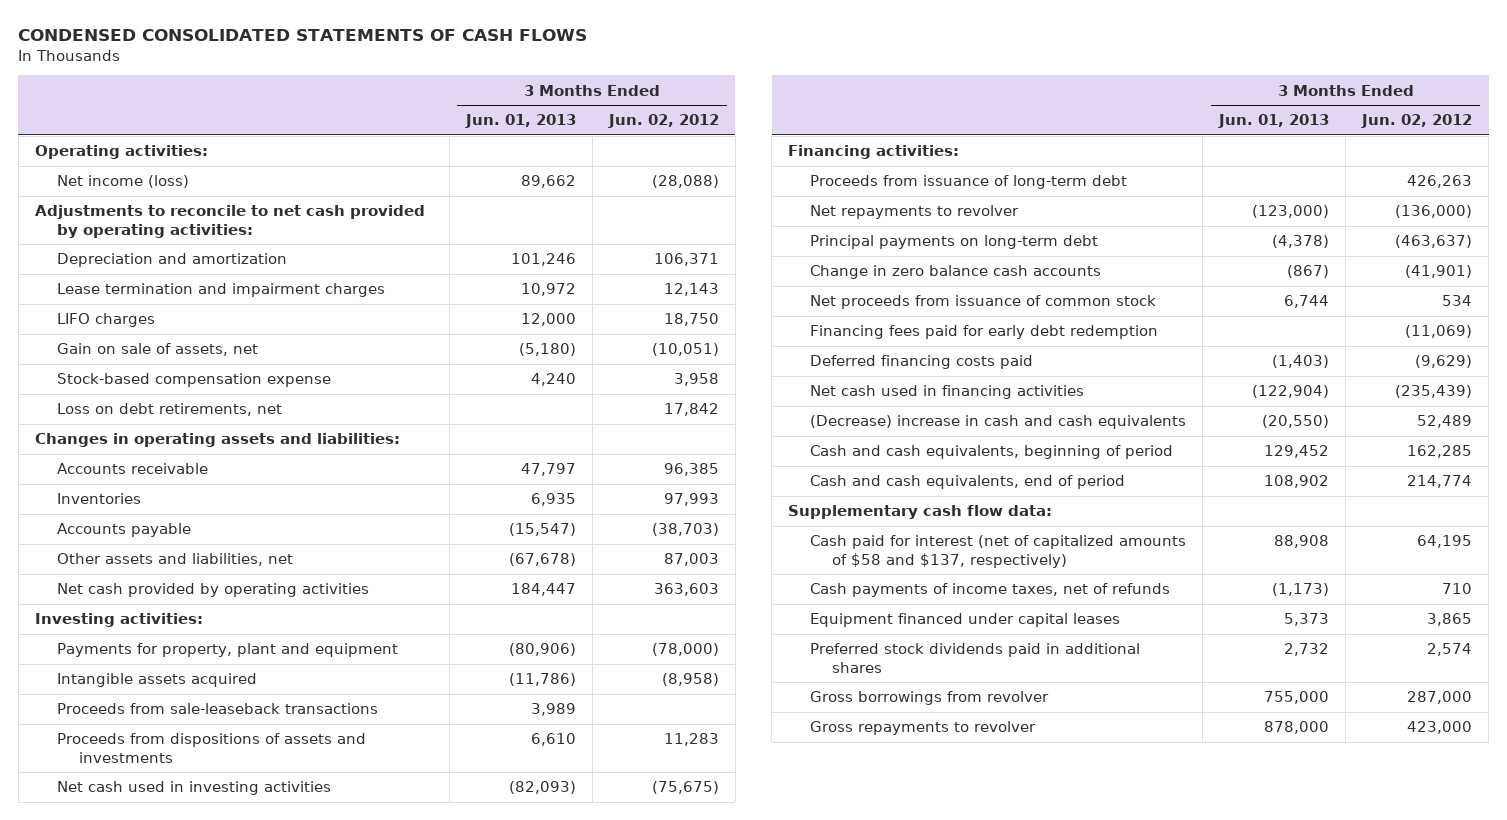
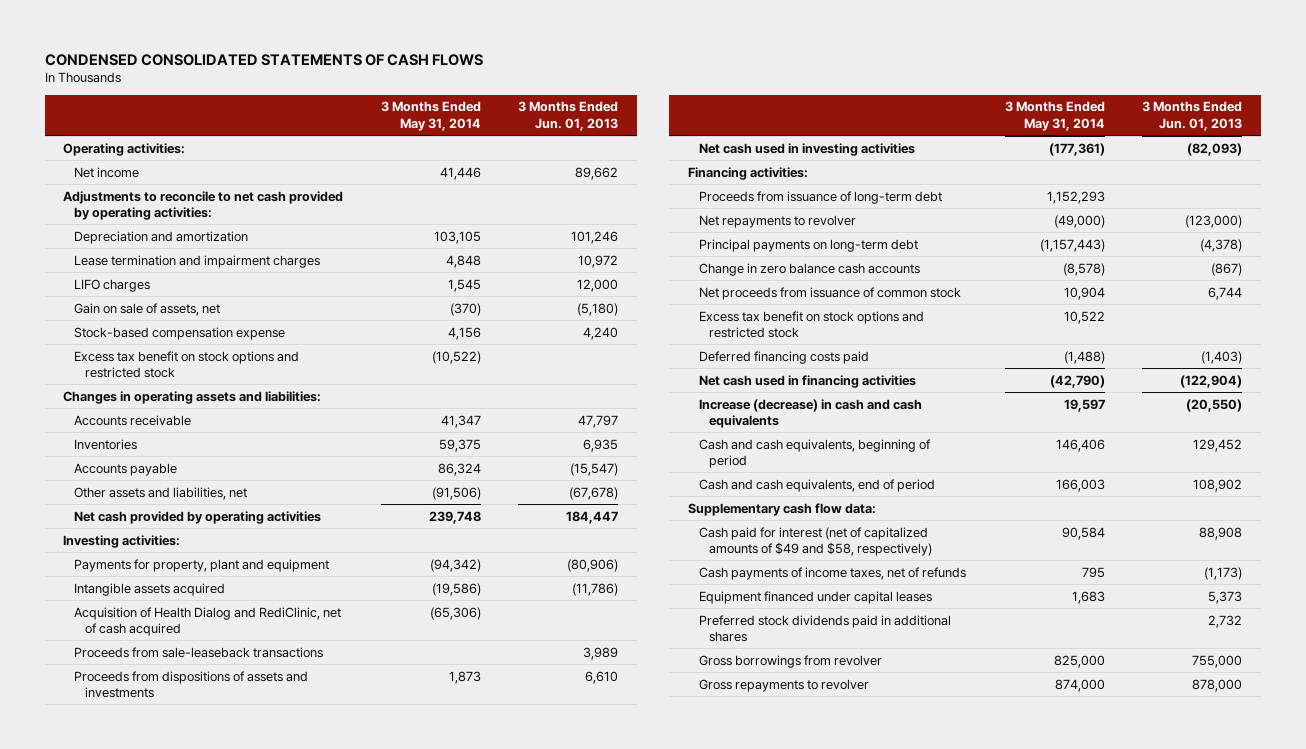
[607,114,719,129] Jun. 02, 2012 -> none
none -> [380,101,481,131] 3 Months Ended May 31, 2014
[56,175,189,189] Net income (loss) -> [74,166,140,178] Net income
[56,403,282,417] Loss on debt retirements, net -> none
none -> [74,350,300,378] Excess tax benefit on stock options and restricted stock
none -> [74,606,342,636] Acquisition of Health Dialog and RediClinic, net of cash acquired
[810,325,1159,340] Financing fees paid for early debt redemption -> none
none -> [698,310,924,338] Excess tax benefit on stock options and restricted stock
[810,415,1187,430] (Decrease) increase in cash and cash equivalents -> [698,398,922,428] Increase (decrease) in cash and cash equivalents
[810,535,1187,568] Cash paid for interest (net of capitalized amounts of $58 and $137, respectively) -> [698,526,933,556] Cash paid for interest (net of capitalized amounts of $49 and $58, respectively)

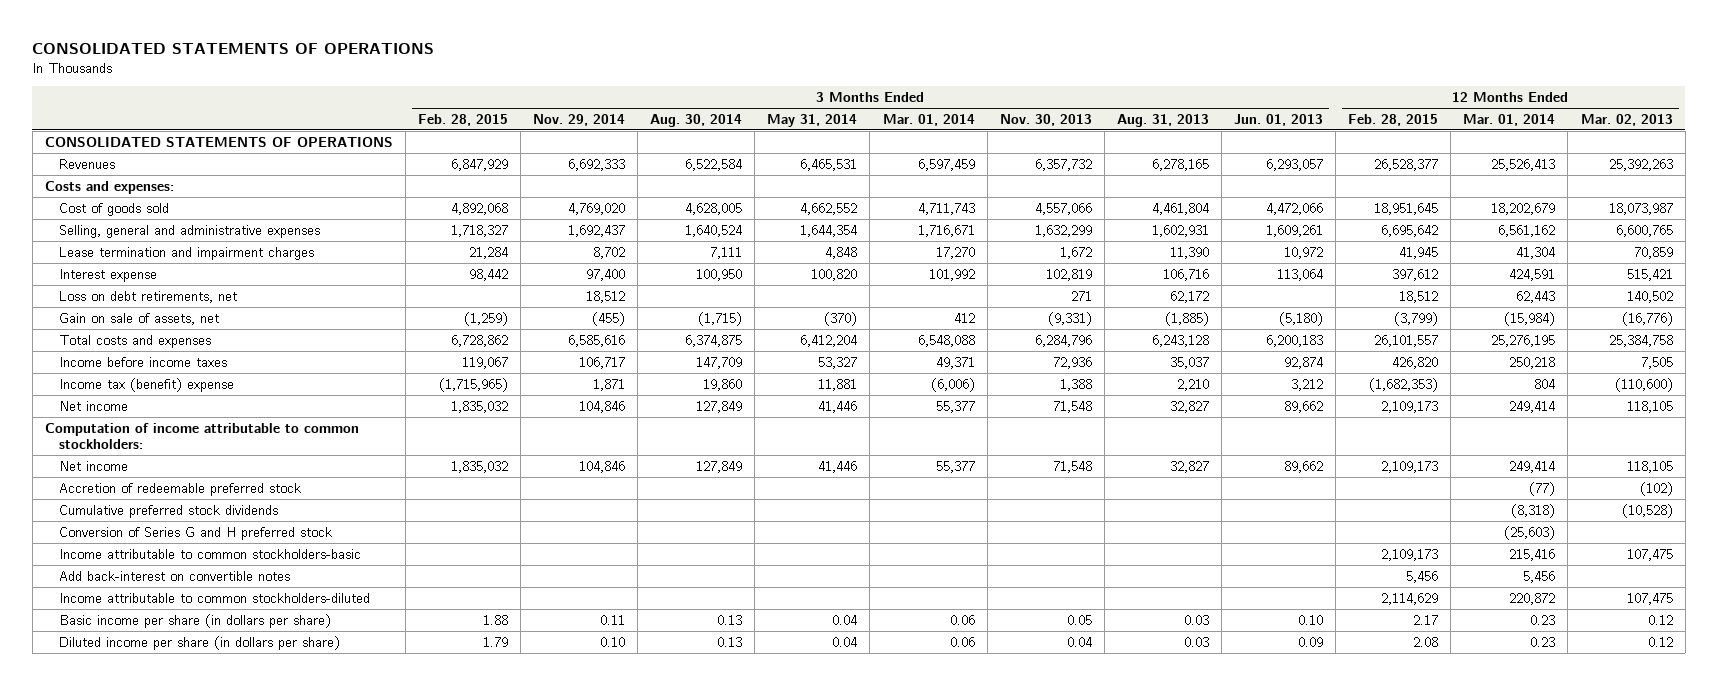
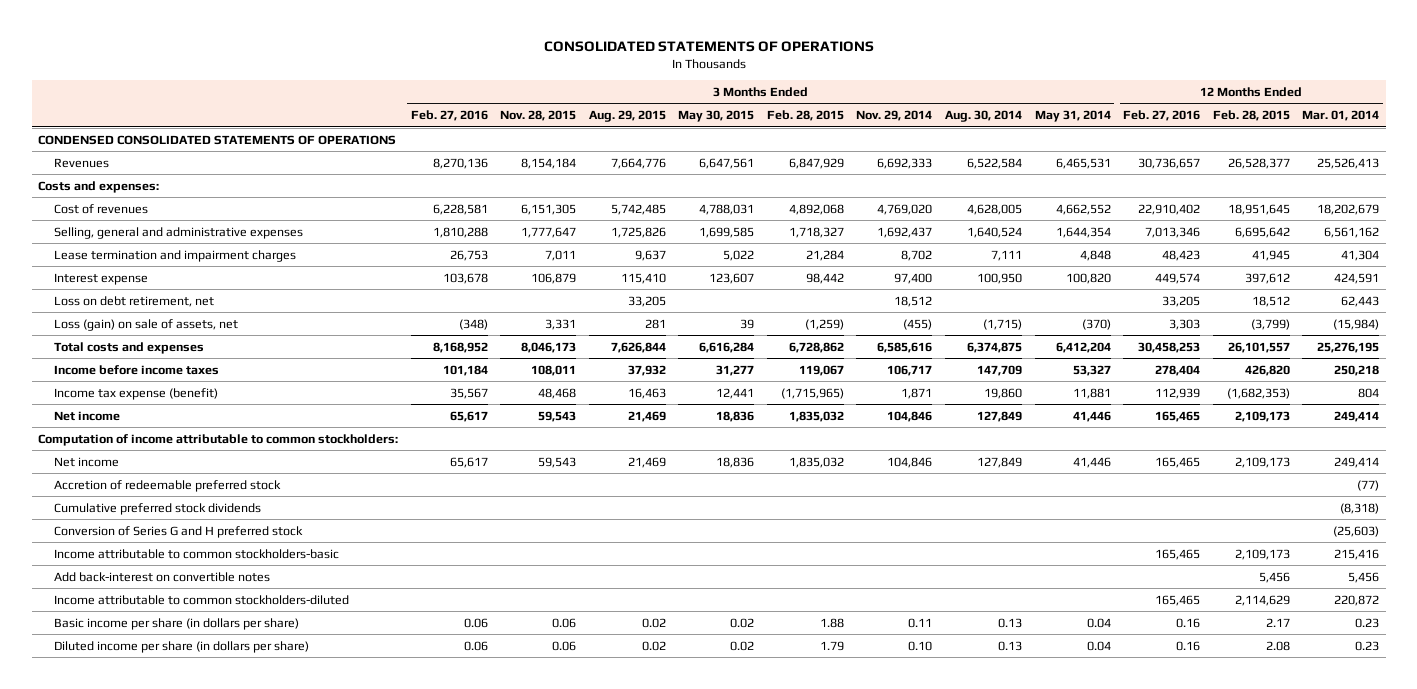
[882,113,975,126] Mar. 01, 2014 -> none
[999,113,1092,126] Nov. 30, 2013 -> none
[1116,113,1209,127] Aug. 31, 2013 -> none
[1234,113,1324,126] Jun. 01, 2013 -> none
[1580,113,1673,126] Mar. 02, 2013 -> none
none -> [410,110,488,122] Feb. 27, 2016
none -> [500,110,577,122] Nov. 28, 2015
none -> [588,110,666,123] Aug. 29, 2015
none -> [678,110,755,123] May 30, 2015
none -> [1123,110,1201,122] Feb. 27, 2016
[44,136,393,147] CONSOLIDATED STATEMENTS OF OPERATIONS -> [37,134,396,145] CONDENSED CONSOLIDATED STATEMENTS OF OPERATIONS
[59,202,170,216] Cost of goods sold -> [53,203,148,214] Cost of revenues
[59,290,238,303] Loss on debt retirements, net -> [53,295,214,307] Loss on debt retirement, net
[59,312,220,325] Gain on sale of assets, net -> [53,318,238,331] Loss (gain) on sale of assets, net
[59,377,235,392] Income tax (benefit) expense -> [53,387,218,400] Income tax expense (benefit)

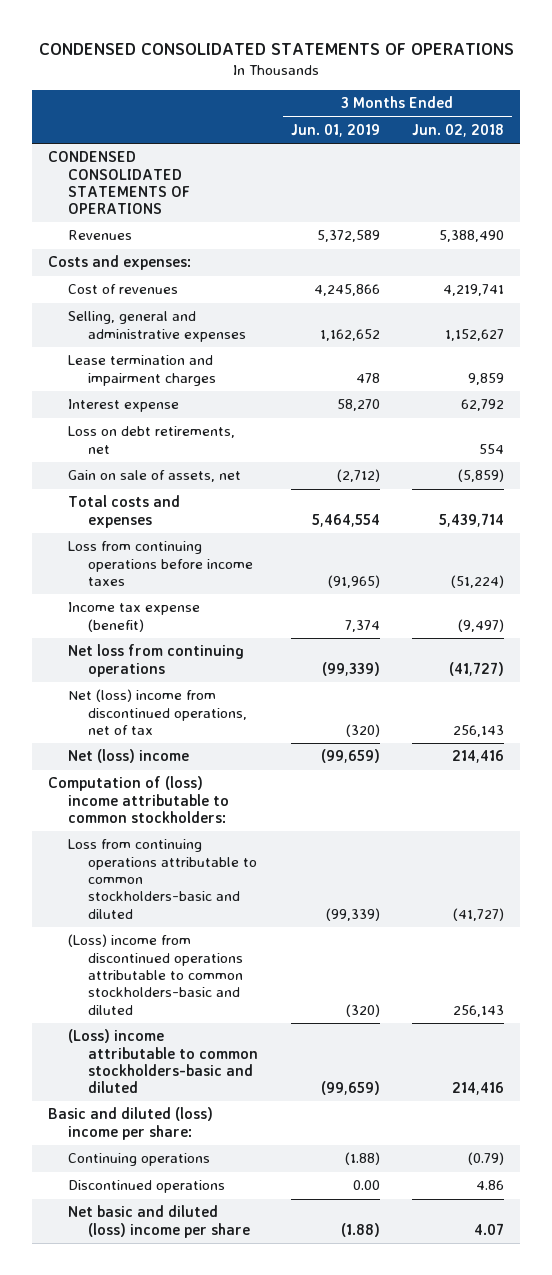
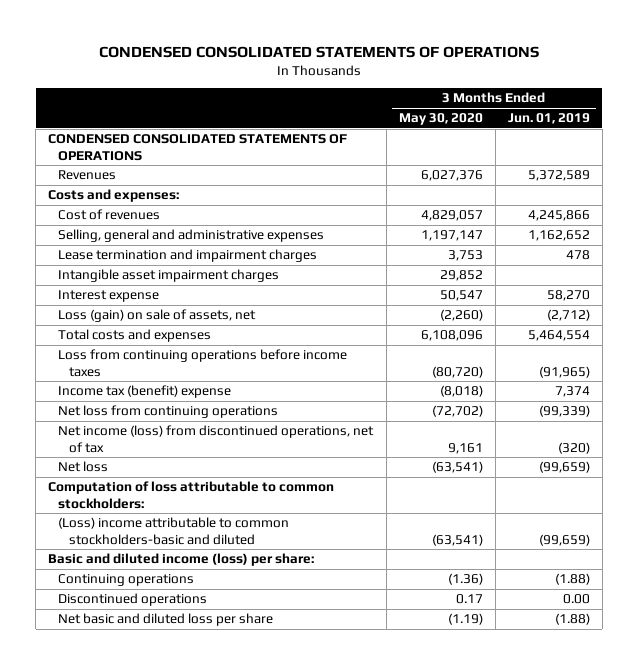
[411,124,504,138] Jun. 02, 2018 -> none
none -> [398,113,483,126] May 30, 2020
none -> [58,269,280,283] Intangible asset impairment charges
[68,426,236,454] Loss on debt retirements, net -> none
[68,470,242,483] Gain on sale of assets, net -> [58,309,257,323] Loss (gain) on sale of assets, net
[68,602,201,632] Income tax expense (benefit) -> [58,385,232,399] Income tax (benefit) expense
[68,839,258,919] Loss from continuing operations attributable to common stockholders-basic and diluted -> none
[68,934,244,1015] (Loss) income from discontinued operations attributable to common stockholders-basic and diluted -> none
[68,689,248,735] Net (loss) income from discontinued operations, net of tax -> [58,425,375,453] Net income (loss) from discontinued operations, net of tax
[68,749,190,764] Net (loss) income -> [58,461,109,473] Net loss
[48,776,230,823] Computation of (loss) income attributable to common stockholders: -> [48,481,335,509] Computation of loss attributable to common stockholders:
[48,1107,214,1140] Basic and diluted (loss) income per share: -> [48,553,315,567] Basic and diluted income (loss) per share:
[68,1205,251,1238] Net basic and diluted (loss) income per share -> [58,613,274,627] Net basic and diluted loss per share

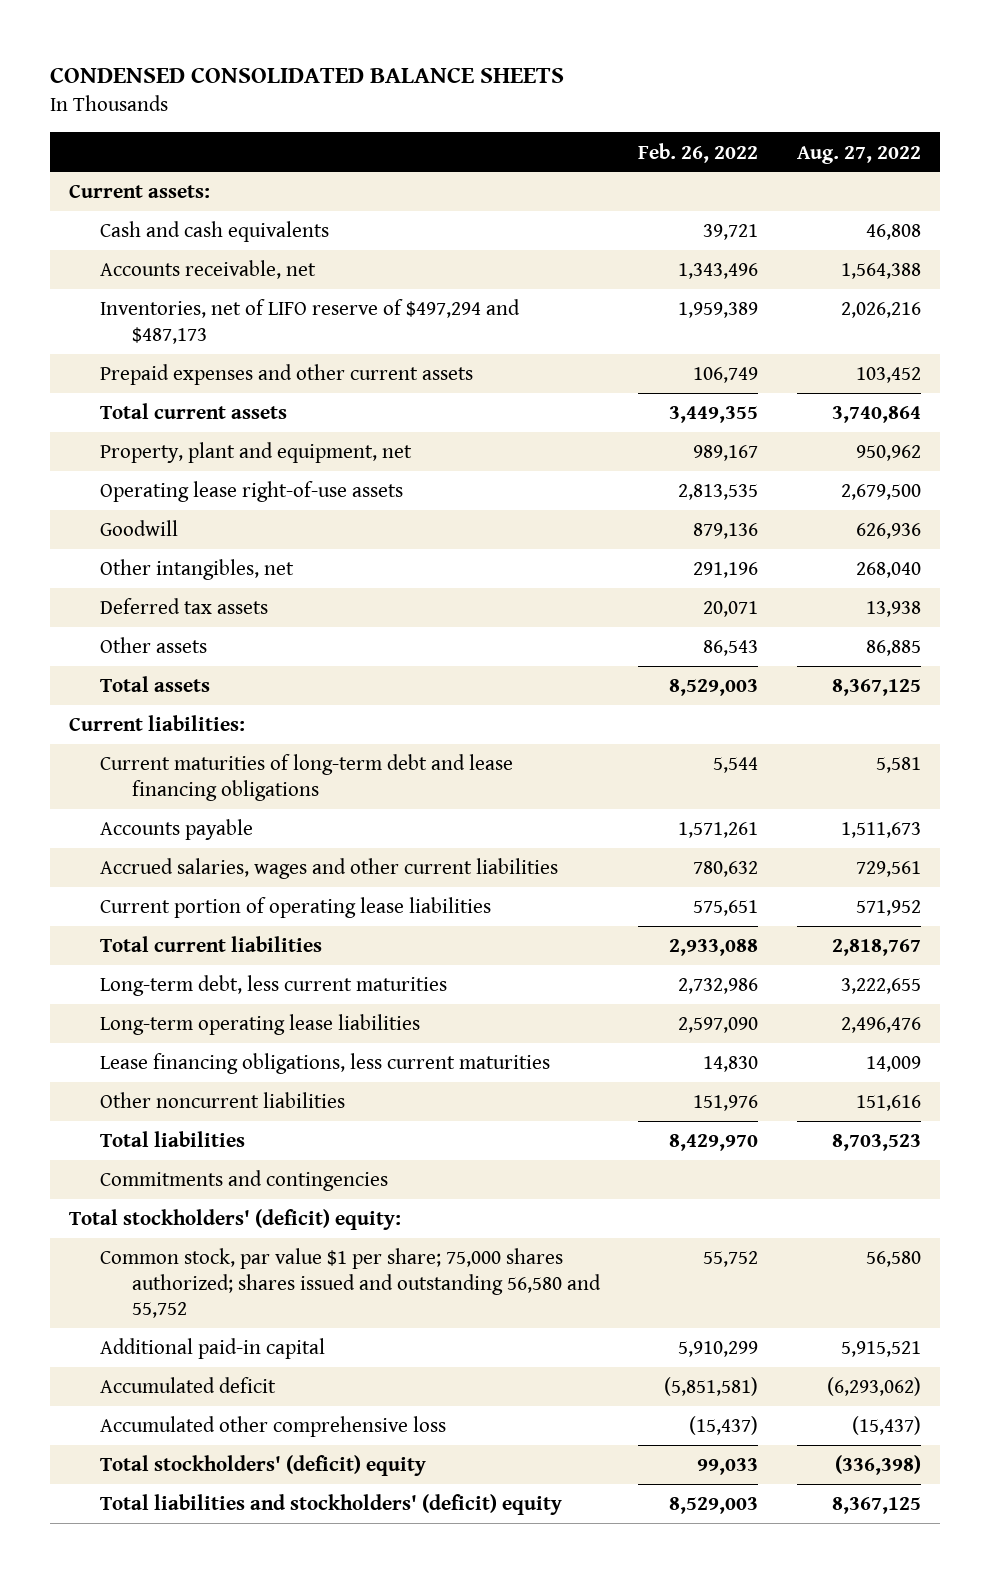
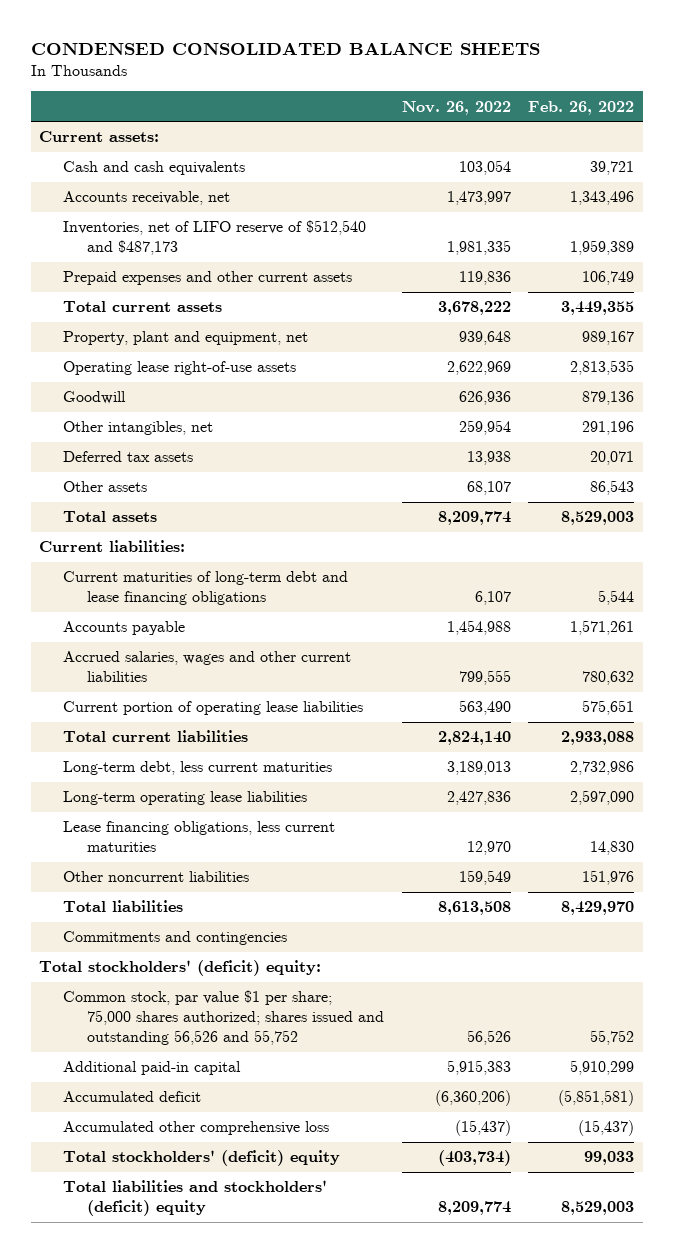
[796,145,921,164] Aug. 27, 2022 -> none
none -> [401,100,511,115] Nov. 26, 2022
[100,299,521,344] Inventories, net of LIFO reserve of $497,294 and $487,173 -> [63,220,367,256] Inventories, net of LIFO reserve of $512,540 and $487,173
[100,1248,601,1319] Common stock, par value $1 per share; 75,000 shares authorized; shares issued and outstanding 56,580 and 55,752 -> [63,990,385,1046] Common stock, par value $1 per share; 75,000 shares authorized; shares issued and outstanding 56,526 and 55,752

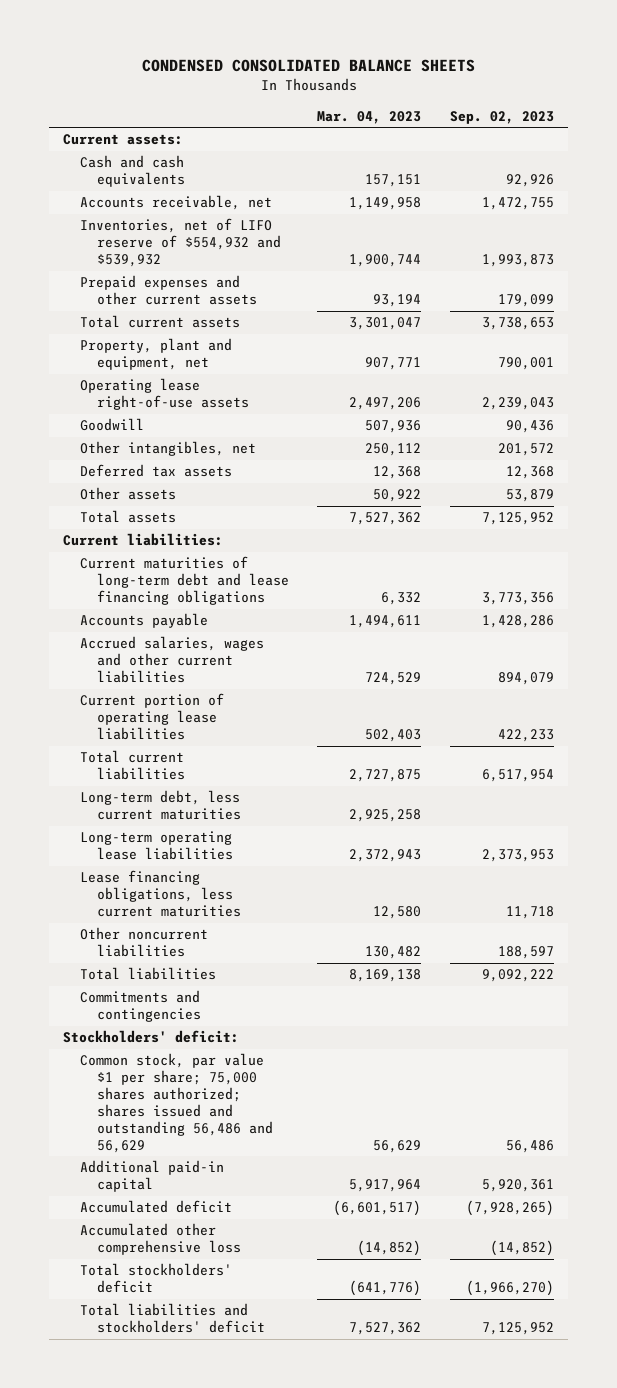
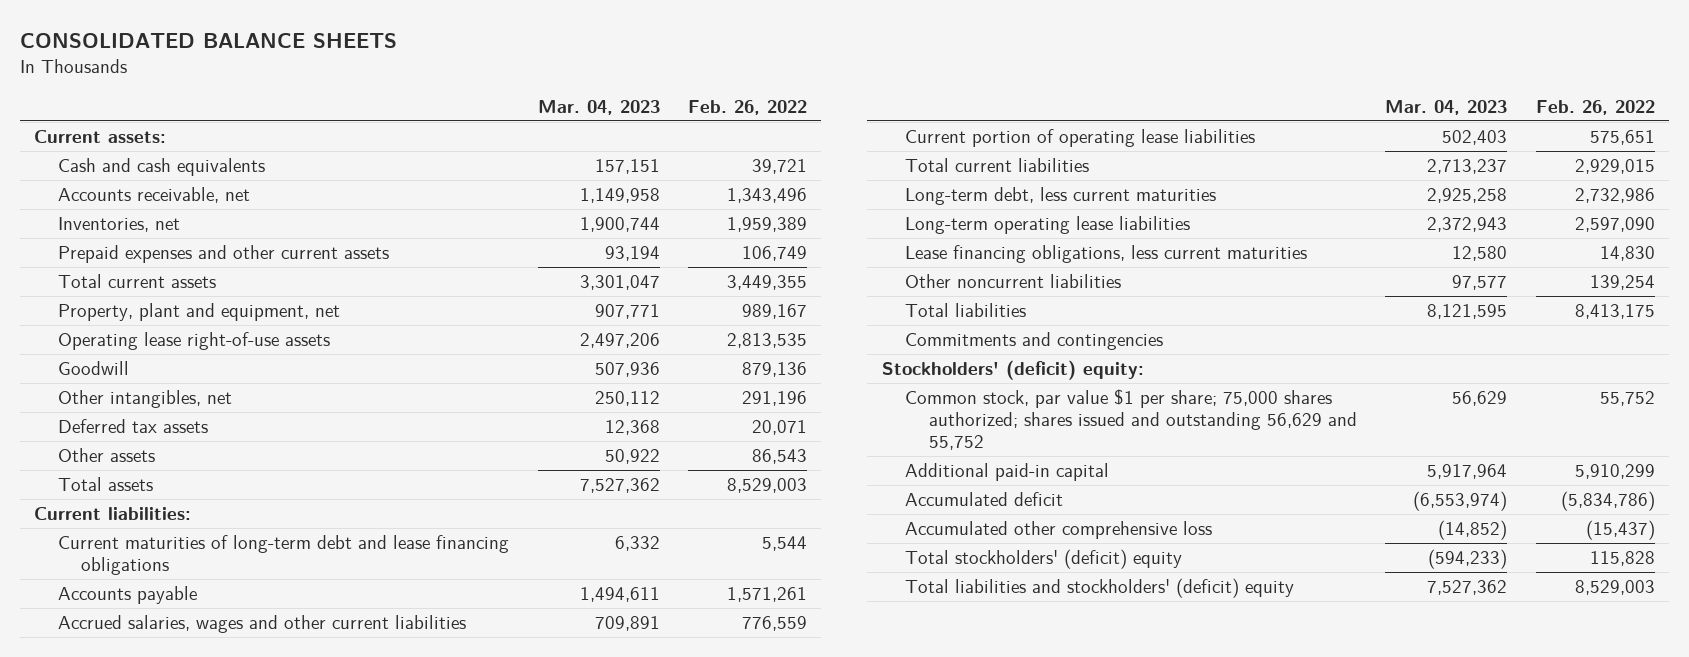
[141,58,475,72] CONDENSED CONSOLIDATED BALANCE SHEETS -> [19,33,397,49] CONSOLIDATED BALANCE SHEETS
[449,110,554,124] Sep. 02, 2023 -> none
none -> [688,99,808,115] Feb. 26, 2022
[80,218,282,268] Inventories, net of LIFO reserve of $554,932 and $539,932 -> [57,216,180,232] Inventories, net
[365,672,422,686] 724,529 -> [594,615,660,631] 709,891
[349,769,422,783] 2,727,875 -> [1427,158,1508,174] 2,713,237
[365,946,422,960] 130,482 -> [1452,274,1508,290] 97,577
[349,969,422,983] 8,169,138 -> [1427,303,1508,319] 8,121,595
[63,1030,240,1044] Stockholders' deficit: -> [881,359,1144,380] Stockholders' (deficit) equity:
[80,1053,274,1153] Common stock, par value $1 per share; 75,000 shares authorized; shares issued and outstanding 56,486 and 56,629 -> [905,388,1358,450] Common stock, par value $1 per share; 75,000 shares authorized; shares issued and outstanding 56,629 and 55,752
[333,1200,422,1217] (6,601,517) -> [1413,490,1508,511] (6,553,974)
[80,1263,233,1294] Total stockholders' deficit -> [905,548,1183,569] Total stockholders' (deficit) equity
[349,1280,422,1297] (641,776) -> [1428,548,1508,569] (594,233)
[80,1303,266,1334] Total liabilities and stockholders' deficit -> [905,577,1295,598] Total liabilities and stockholders' (deficit) equity

